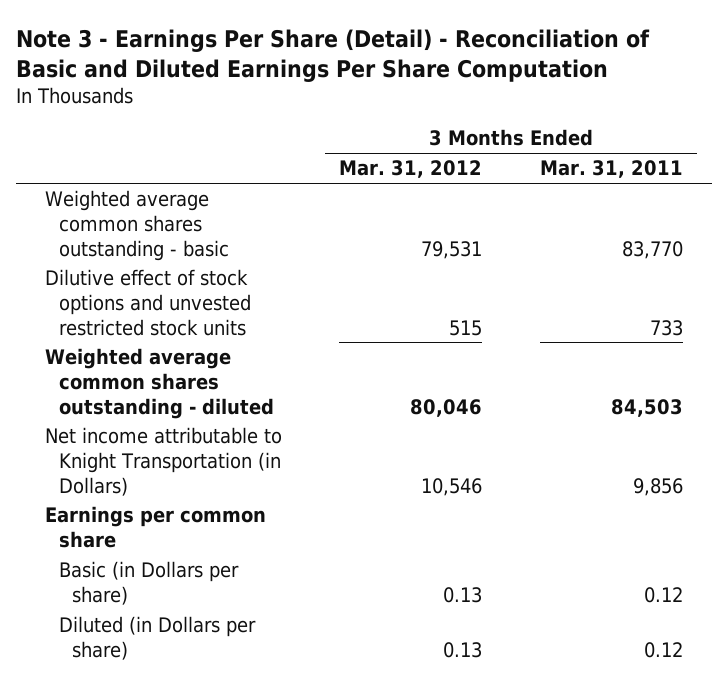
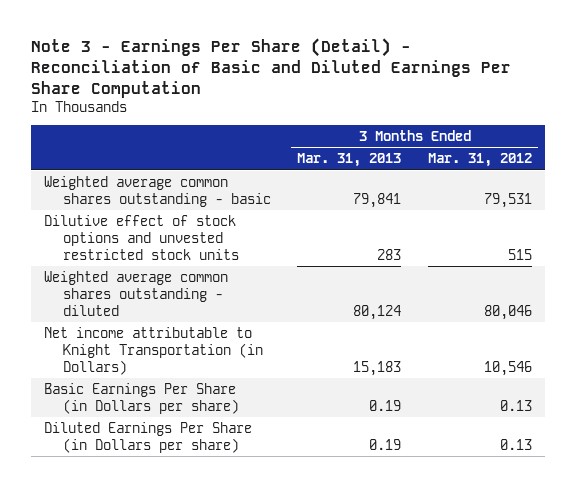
[539,160,683,179] Mar. 31, 2011 -> none
none -> [297,153,402,168] Mar. 31, 2013
[44,506,266,548] Earnings per common share -> none
[58,561,239,605] Basic (in Dollars per share) -> [44,382,240,414] Basic Earnings Per Share (in Dollars per share)
[58,616,256,660] Diluted (in Dollars per share) -> [44,421,253,453] Diluted Earnings Per Share (in Dollars per share)

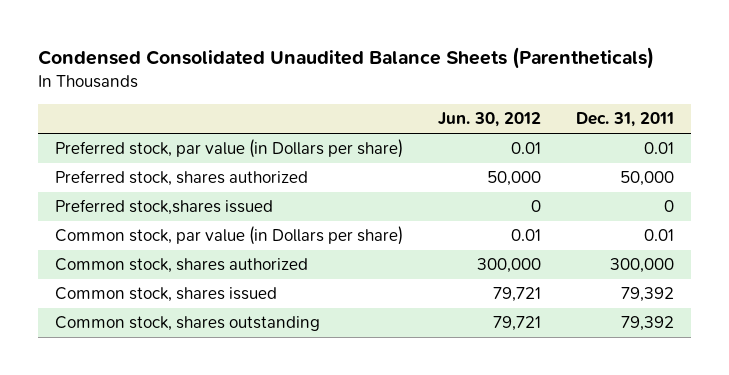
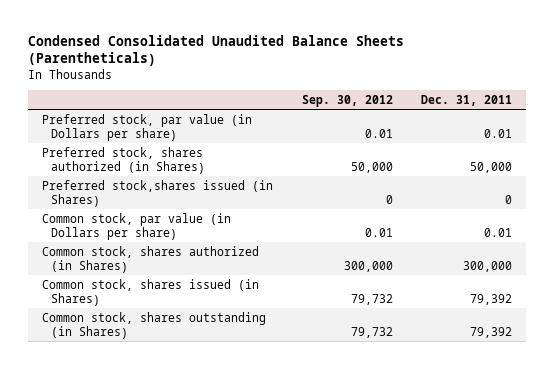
[438,112,542,128] Jun. 30, 2012 -> none
none -> [301,94,393,107] Sep. 30, 2012
[55,170,309,187] Preferred stock, shares authorized -> [42,146,206,174] Preferred stock, shares authorized (in Shares)
[55,199,274,216] Preferred stock,shares issued -> [42,179,274,207] Preferred stock,shares issued (in Shares)
[55,258,309,274] Common stock, shares authorized -> [42,245,260,273] Common stock, shares authorized (in Shares)
[55,287,278,303] Common stock, shares issued -> [42,278,260,306] Common stock, shares issued (in Shares)
[55,316,321,332] Common stock, shares outstanding -> [42,311,267,339] Common stock, shares outstanding (in Shares)

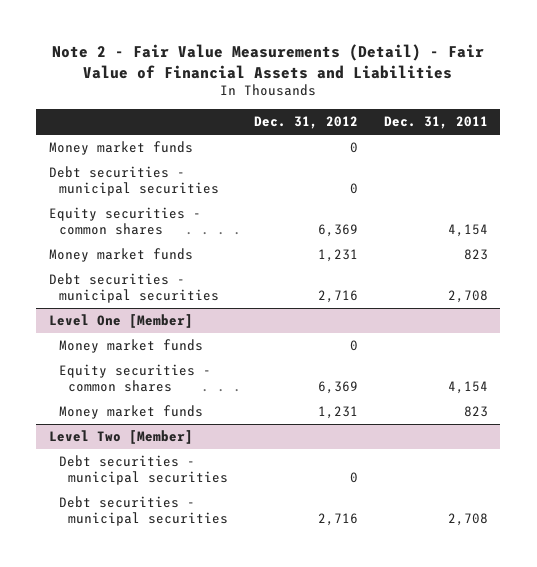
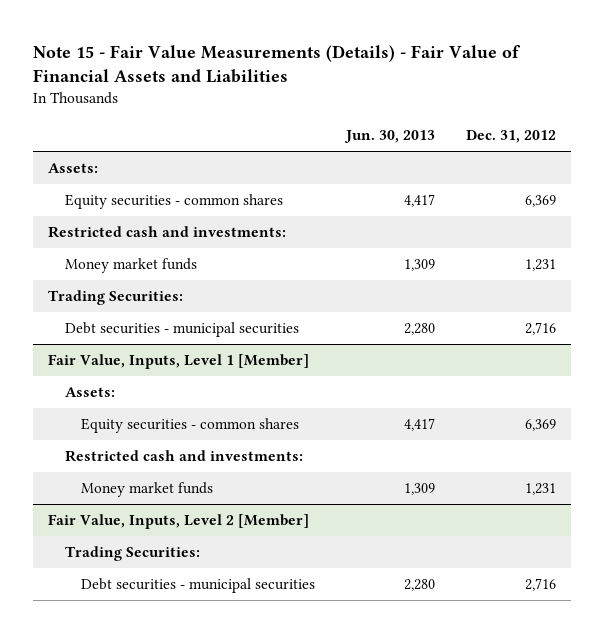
[52,44,485,79] Note 2 - Fair Value Measurements (Detail) - Fair Value of Financial Assets and Liabilities -> [33,44,522,84] Note 15 - Fair Value Measurements (Details) - Fair Value of Financial Assets and Liabilities
[383,116,488,130] Dec. 31, 2011 -> none
none -> [343,130,435,144] Jun. 30, 2013
[49,141,194,156] Money market funds -> none
[49,166,219,197] Debt securities - municipal securities -> none
none -> [48,163,99,174] Assets:
none -> [48,226,287,239] Restricted cash and investments:
none -> [48,290,184,306] Trading Securities:
[49,314,194,329] Level One [Member] -> none
[58,339,203,354] Money market funds -> none
none -> [48,354,310,370] Fair Value, Inputs, Level 1 [Member]
none -> [64,387,115,398] Assets:
none -> [64,450,303,463] Restricted cash and investments:
[49,430,194,445] Level Two [Member] -> none
[58,455,229,486] Debt securities - municipal securities -> none
none -> [48,514,310,530] Fair Value, Inputs, Level 2 [Member]
none -> [64,546,200,562] Trading Securities:

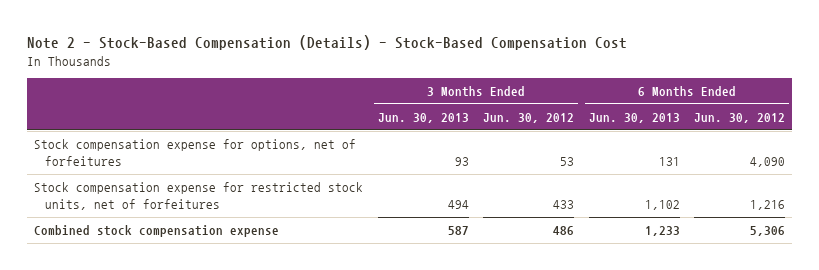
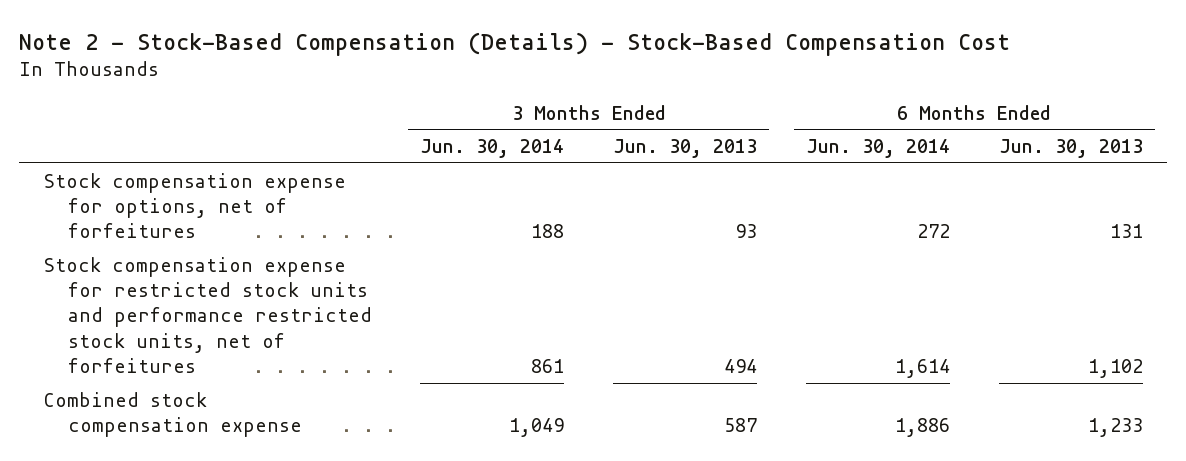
[483,113,575,124] Jun. 30, 2012 -> none
[694,113,786,124] Jun. 30, 2012 -> none
none -> [420,139,565,159] Jun. 30, 2014
none -> [805,139,950,159] Jun. 30, 2014
[34,182,364,211] Stock compensation expense for restricted stock units, net of forfeitures -> [43,256,372,374] Stock compensation expense for restricted stock units and performance restricted stock units, net of forfeitures

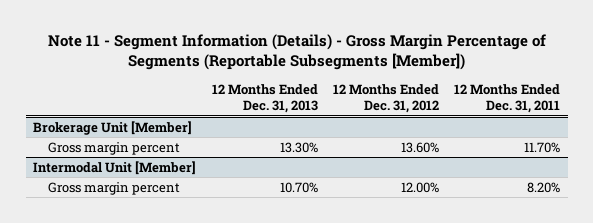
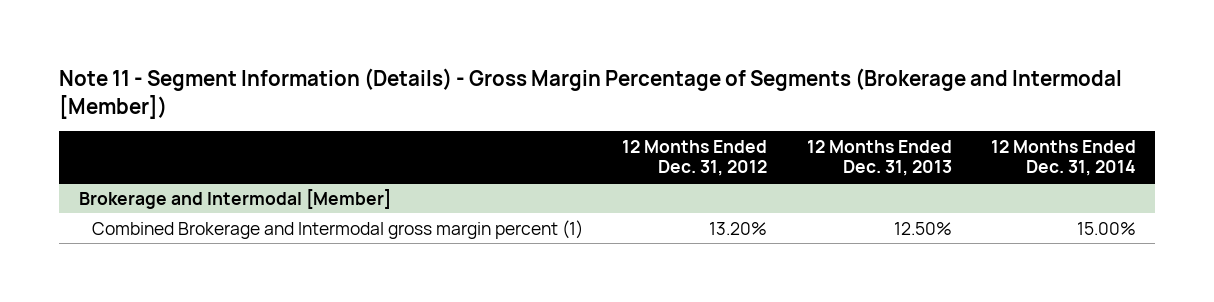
[47,34,546,71] Note 11 - Segment Information (Details) - Gross Margin Percentage of Segments (Reportable Subsegments [Member]) -> [59,68,1123,119] Note 11 - Segment Information (Details) - Gross Margin Percentage of Segments (Brokerage and Intermodal [Member])
[454,84,561,114] 12 Months Ended Dec. 31, 2011 -> none
none -> [990,139,1136,177] 12 Months Ended Dec. 31, 2014
[33,120,193,135] Brokerage Unit [Member] -> none
[33,160,197,175] Intermodal Unit [Member] -> none
[47,181,180,195] Gross margin percent -> none
none -> [78,188,391,209] Brokerage and Intermodal [Member]
[47,141,180,155] Gross margin percent -> [92,219,584,239] Combined Brokerage and Intermodal gross margin percent (1)
[279,141,318,153] 13.30% -> [893,221,952,235] 12.50%
[400,141,439,153] 13.60% -> [709,221,768,235] 13.20%

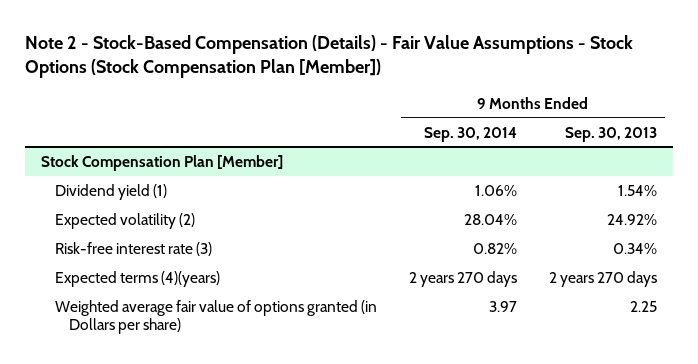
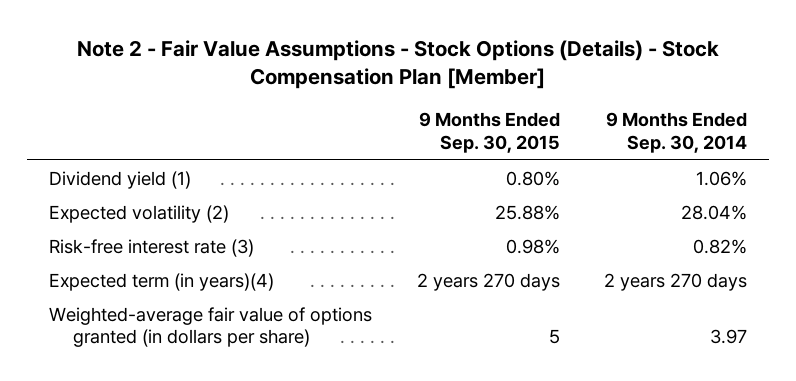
[24,35,633,79] Note 2 - Stock-Based Compensation (Details) - Fair Value Assumptions - Stock Options (Stock Compensation Plan [Member]) -> [77,39,720,90] Note 2 - Fair Value Assumptions - Stock Options (Details) - Stock Compensation Plan [Member]
[565,126,658,142] Sep. 30, 2013 -> none
none -> [418,112,560,153] 9 Months Ended Sep. 30, 2015
[40,154,283,171] Stock Compensation Plan [Member] -> none
[55,270,221,287] Expected terms (4)(years) -> [49,272,275,291] Expected term (in years)(4)
[55,299,378,335] Weighted average fair value of options granted (in Dollars per share) -> [49,306,373,348] Weighted-average fair value of options granted (in dollars per share)

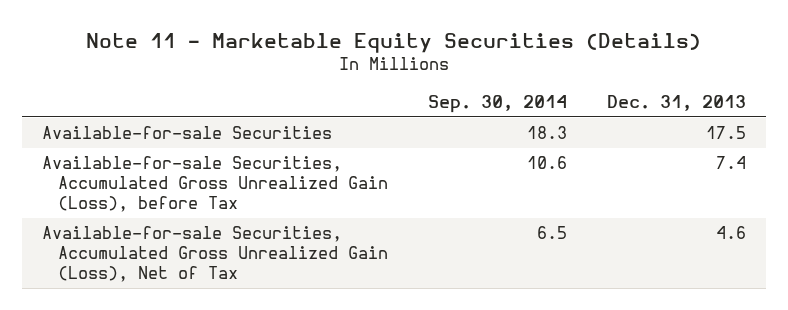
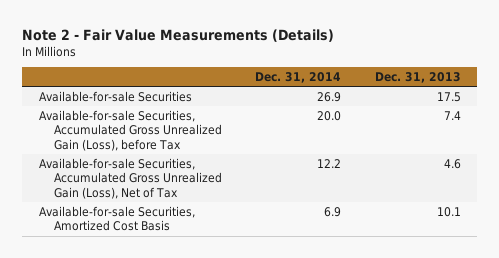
[85,32,701,53] Note 11 - Marketable Equity Securities (Details) -> [21,28,334,42] Note 2 - Fair Value Measurements (Details)
[427,95,567,114] Sep. 30, 2014 -> none
none -> [255,71,342,83] Dec. 31, 2014
none -> [38,205,195,232] Available-for-sale Securities, Amortized Cost Basis

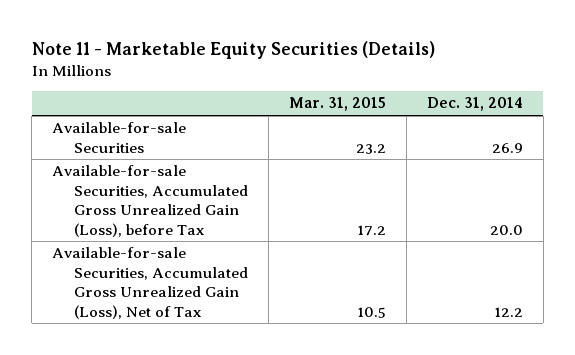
[21,28,334,42] Note 2 - Fair Value Measurements (Details) -> [31,41,435,60] Note 11 - Marketable Equity Securities (Details)
[374,71,461,83] Dec. 31, 2013 -> none
none -> [288,97,386,112] Mar. 31, 2015
[38,205,195,232] Available-for-sale Securities, Amortized Cost Basis -> none

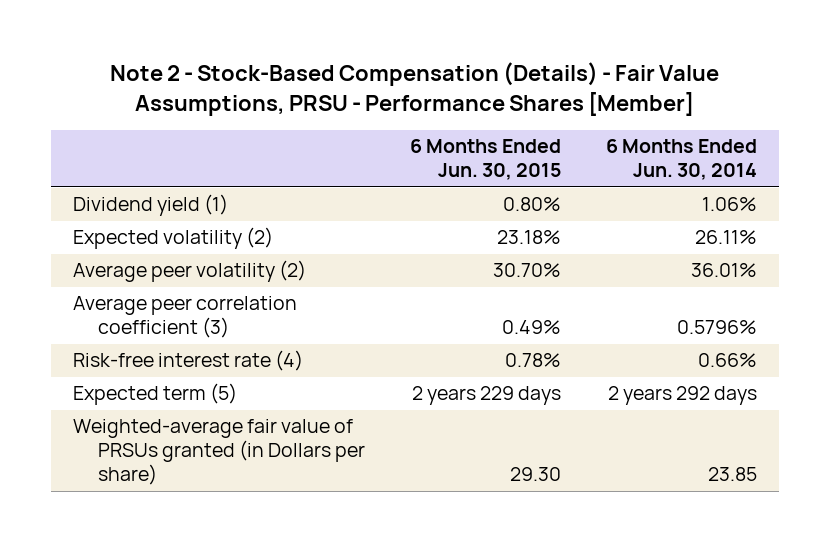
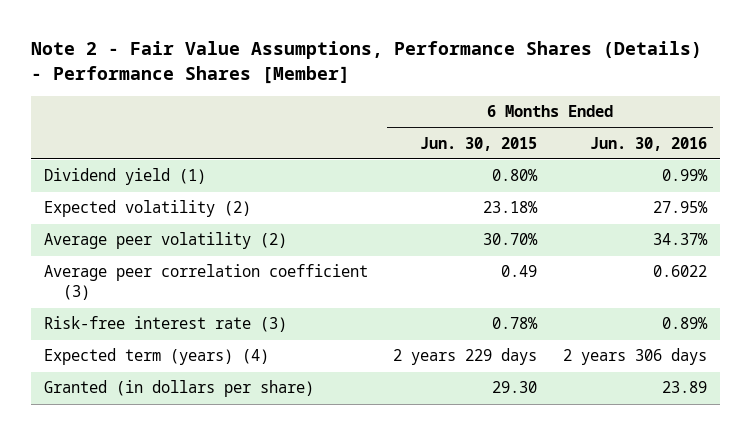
[109,61,719,116] Note 2 - Stock-Based Compensation (Details) - Fair Value Assumptions, PRSU - Performance Shares [Member] -> [30,41,702,84] Note 2 - Fair Value Assumptions, Performance Shares (Details) - Performance Shares [Member]
[605,139,757,181] 6 Months Ended Jun. 30, 2014 -> none
none -> [589,136,707,151] Jun. 30, 2016
[501,320,561,335] 0.49% -> [501,265,538,278] 0.49
[73,350,304,372] Risk-free interest rate (4) -> [43,316,287,333] Risk-free interest rate (3)
[73,383,238,406] Expected term (5) -> [43,348,269,366] Expected term (years) (4)
[73,419,366,486] Weighted-average fair value of PRSUs granted (in Dollars per share) -> [43,380,314,398] Granted (in dollars per share)

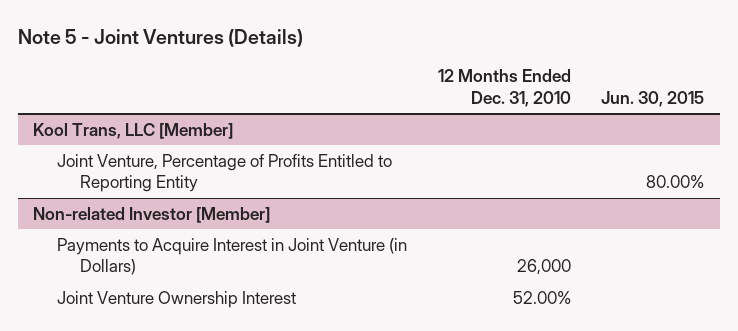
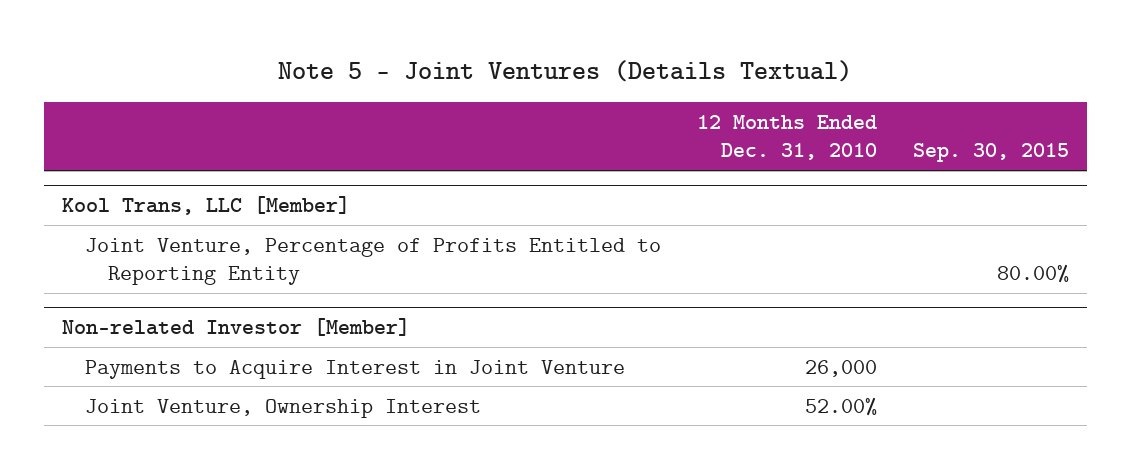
[17,28,303,47] Note 5 - Joint Ventures (Details) -> [278,60,853,83] Note 5 - Joint Ventures (Details Textual)
[601,90,705,107] Jun. 30, 2015 -> none
none -> [912,143,1069,163] Sep. 30, 2015
[56,237,407,276] Payments to Acquire Interest in Joint Venture (in Dollars) -> [85,359,626,379] Payments to Acquire Interest in Joint Venture
[56,290,296,308] Joint Venture Ownership Interest -> [85,398,482,418] Joint Venture, Ownership Interest

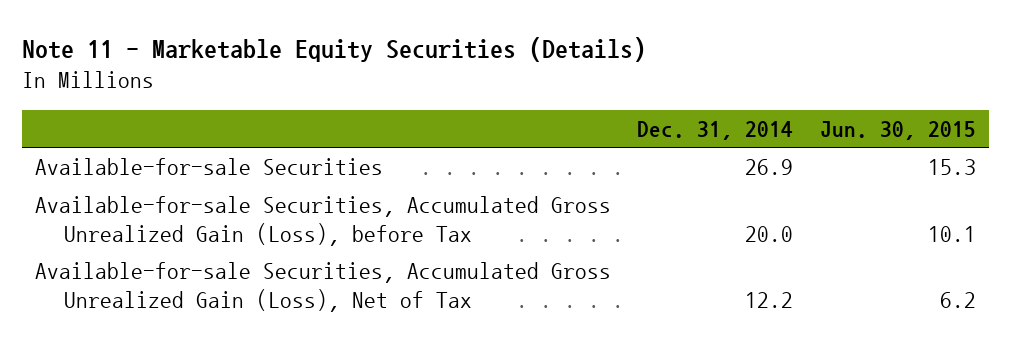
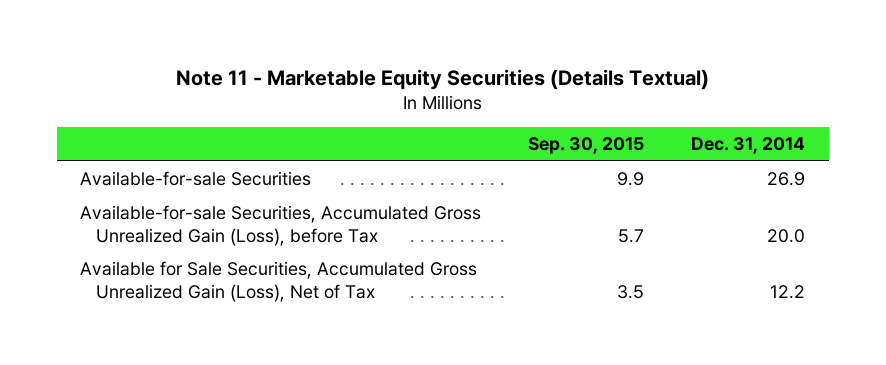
[22,36,647,62] Note 11 - Marketable Equity Securities (Details) -> [175,68,709,90] Note 11 - Marketable Equity Securities (Details Textual)
[819,120,976,140] Jun. 30, 2015 -> none
none -> [528,137,645,155] Sep. 30, 2015
[35,262,612,312] Available-for-sale Securities, Accumulated Gross Unrealized Gain (Loss), Net of Tax -> [80,261,478,302] Available for Sale Securities, Accumulated Gross Unrealized Gain (Loss), Net of Tax

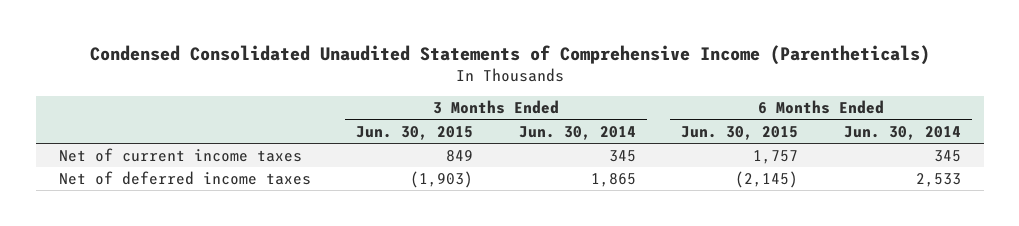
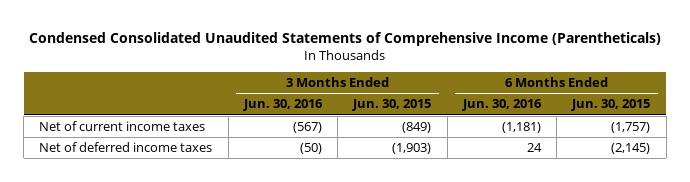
[518,125,636,140] Jun. 30, 2014 -> none
[843,125,961,140] Jun. 30, 2014 -> none
none -> [242,99,323,112] Jun. 30, 2016
none -> [461,99,542,112] Jun. 30, 2016
[446,150,474,163] 849 -> [402,122,432,134] (849)
[753,150,799,165] 1,757 -> [611,122,651,134] (1,757)

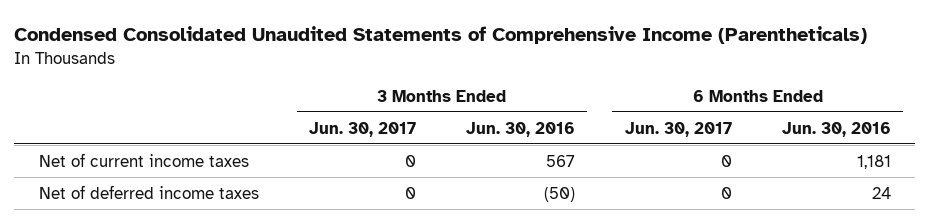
[352,99,432,112] Jun. 30, 2015 -> none
[571,99,651,112] Jun. 30, 2015 -> none
none -> [309,121,417,137] Jun. 30, 2017
none -> [624,121,732,137] Jun. 30, 2017
[292,122,322,134] (567) -> [545,154,575,167] 567
[501,122,541,134] (1,181) -> [856,154,891,169] 1,181

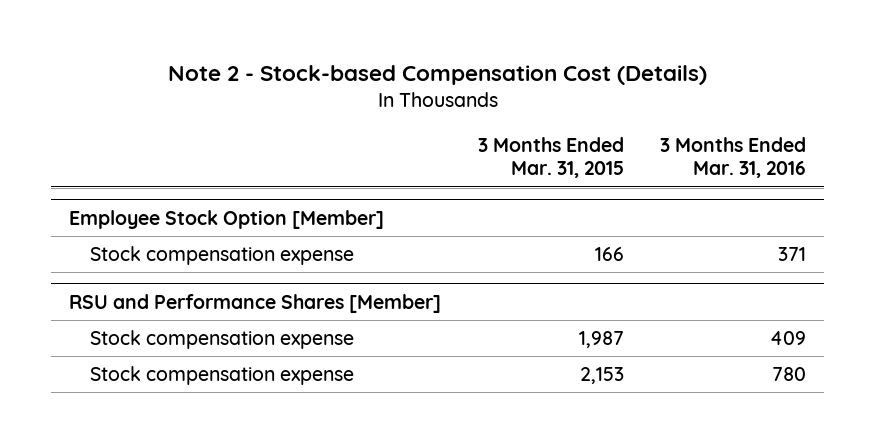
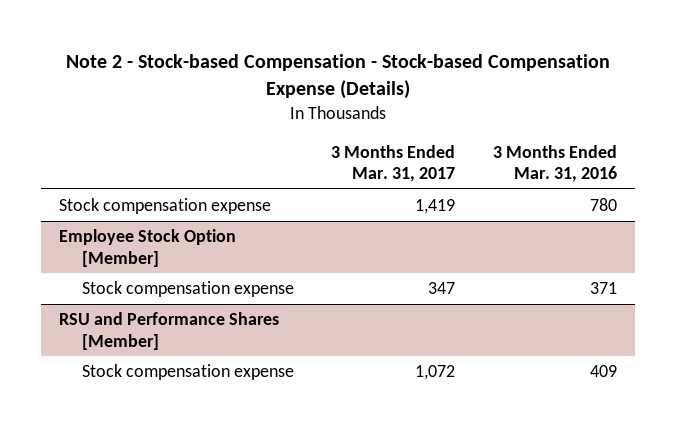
[167,65,707,86] Note 2 - Stock-based Compensation Cost (Details) -> [65,53,610,100] Note 2 - Stock-based Compensation - Stock-based Compensation Expense (Details)
[477,136,624,179] 3 Months Ended Mar. 31, 2015 -> none
none -> [331,144,456,183] 3 Months Ended Mar. 31, 2017
none -> [59,198,272,215] Stock compensation expense
[89,366,354,386] Stock compensation expense -> none

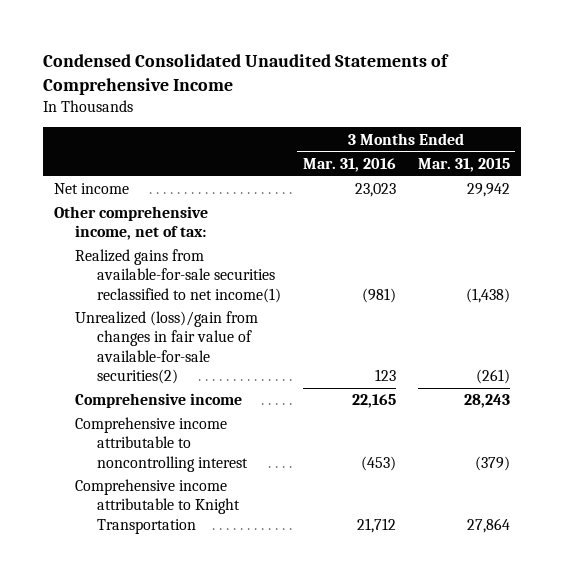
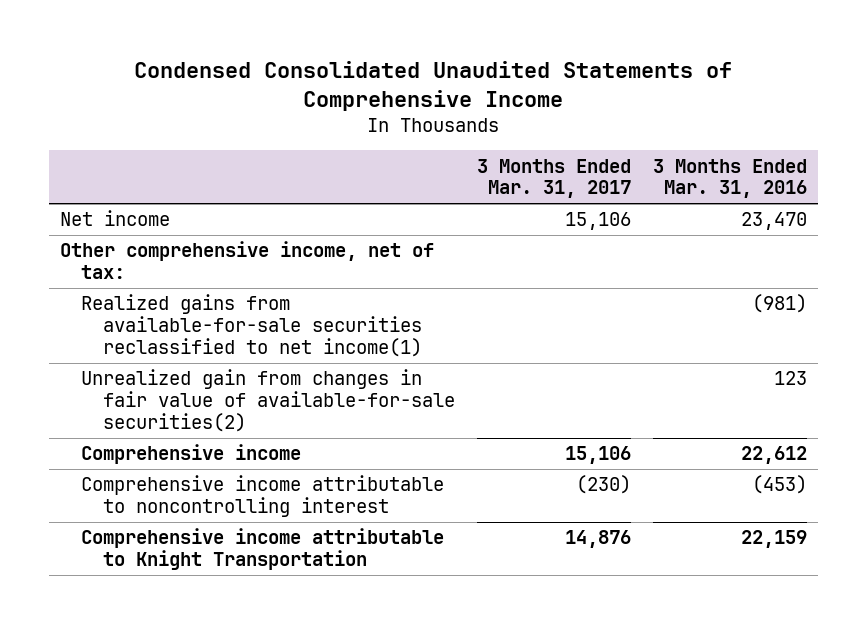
[417,157,510,172] Mar. 31, 2015 -> none
none -> [476,158,631,199] 3 Months Ended Mar. 31, 2017
[354,183,396,198] 23,023 -> [740,212,807,231] 23,470
[75,311,259,384] Unrealized (loss)/gain from changes in fair value of available-for-sale securities(2) -> [81,369,455,432] Unrealized gain from changes in fair value of available-for-sale securities(2)
[351,394,396,409] 22,165 -> [740,446,807,465] 22,612
[356,517,396,533] 21,712 -> [740,530,807,549] 22,159

